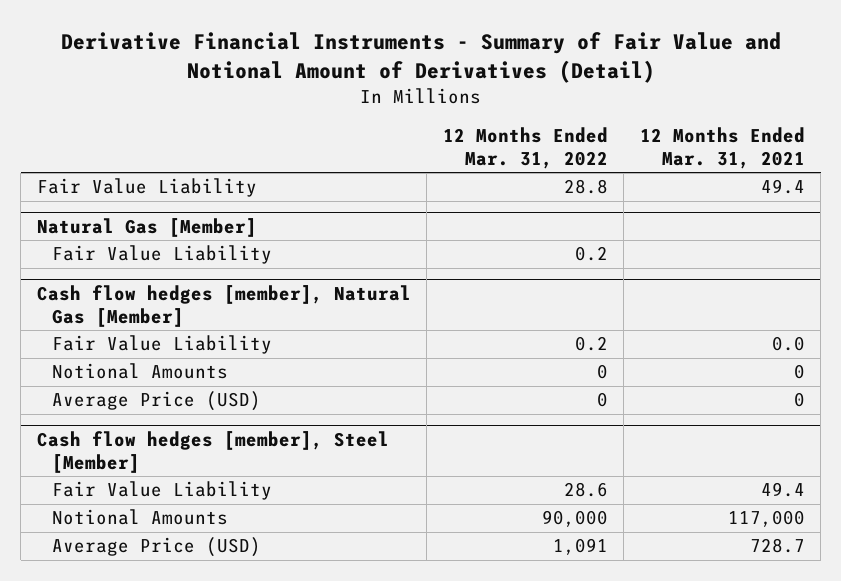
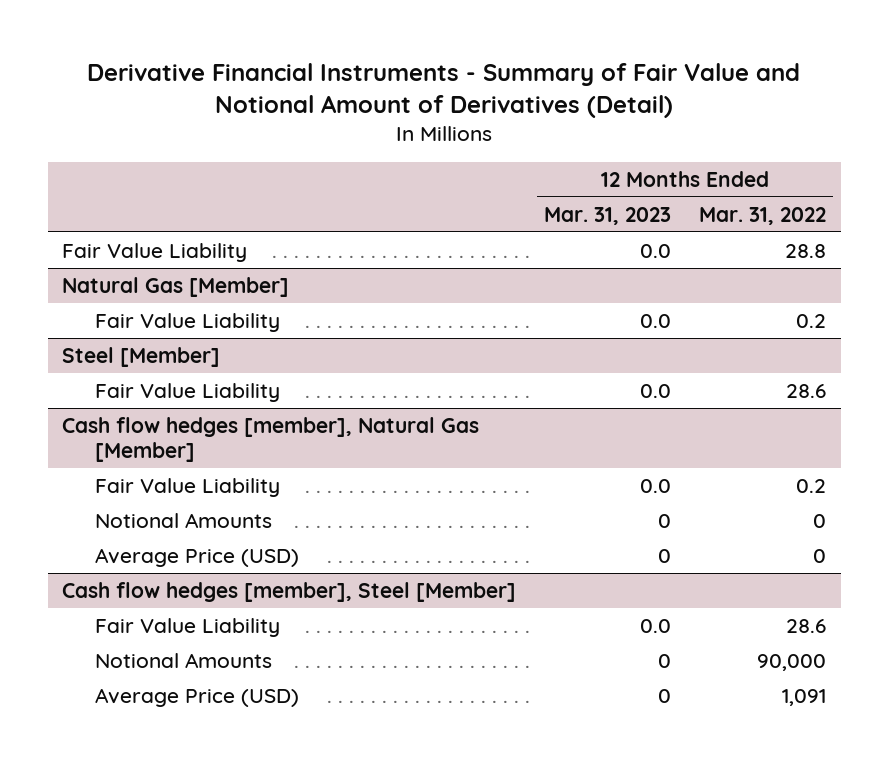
[639,126,805,169] 12 Months Ended Mar. 31, 2021 -> none
none -> [544,206,672,225] Mar. 31, 2023
none -> [62,346,221,367] Steel [Member]
none -> [94,382,280,402] Fair Value Liability

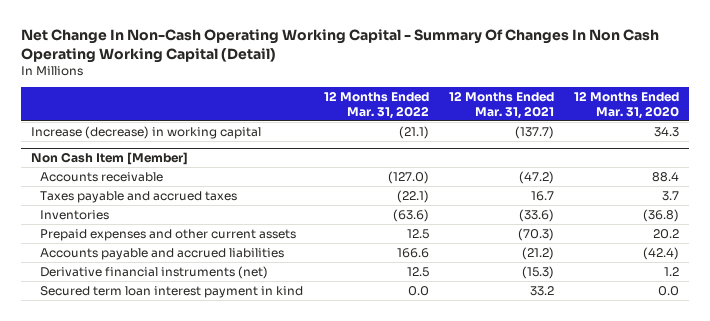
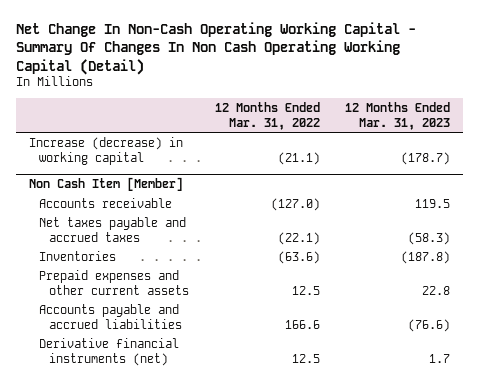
[448,91,554,119] 12 Months Ended Mar. 31, 2021 -> none
[574,91,680,119] 12 Months Ended Mar. 31, 2020 -> none
none -> [345,101,451,130] 12 Months Ended Mar. 31, 2023
[40,190,238,203] Taxes payable and accrued taxes -> [38,216,186,242] Net taxes payable and accrued taxes
[40,285,304,298] Secured term loan interest payment in kind -> none

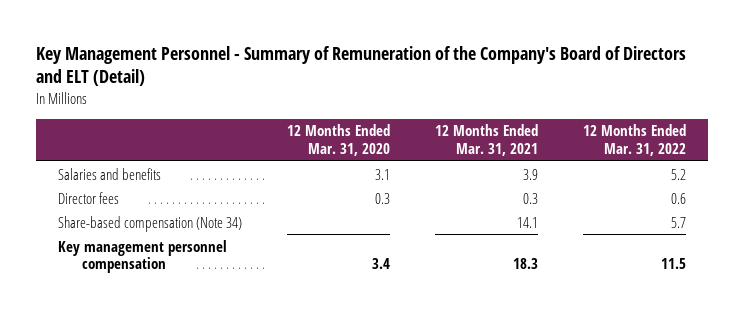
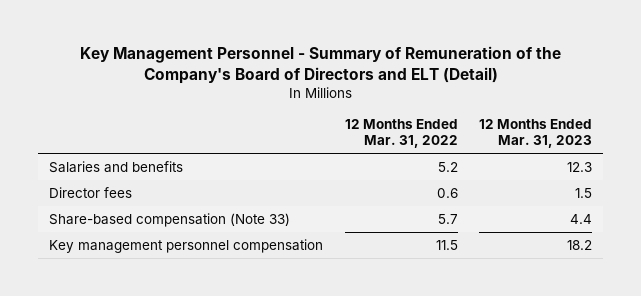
[287,124,391,157] 12 Months Ended Mar. 31, 2020 -> none
[435,124,539,157] 12 Months Ended Mar. 31, 2021 -> none
none -> [479,118,593,149] 12 Months Ended Mar. 31, 2023
[58,215,243,232] Share-based compensation (Note 34) -> [48,212,290,227] Share-based compensation (Note 33)

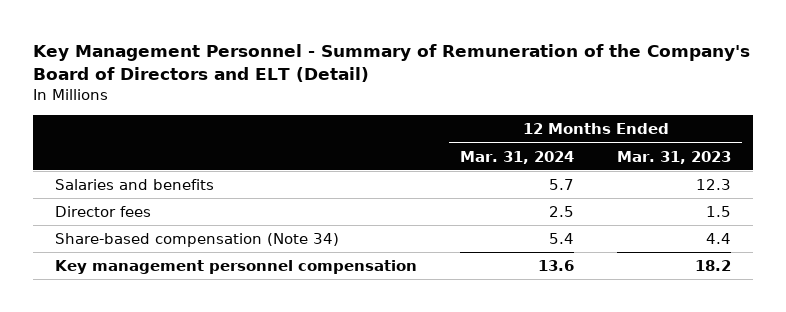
[344,118,458,149] 12 Months Ended Mar. 31, 2022 -> none
none -> [460,150,575,164] Mar. 31, 2024
[48,212,290,227] Share-based compensation (Note 33) -> [55,233,340,248] Share-based compensation (Note 34)

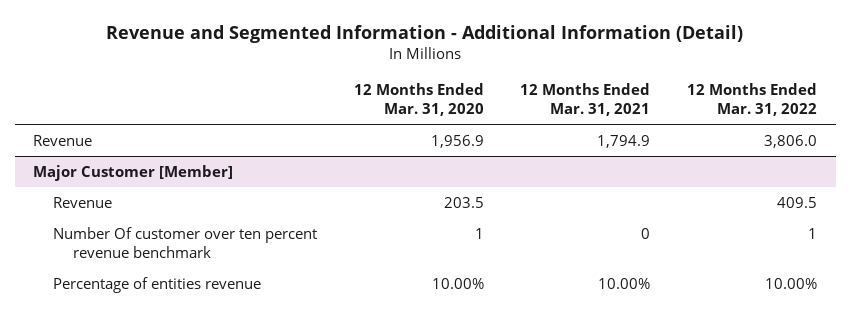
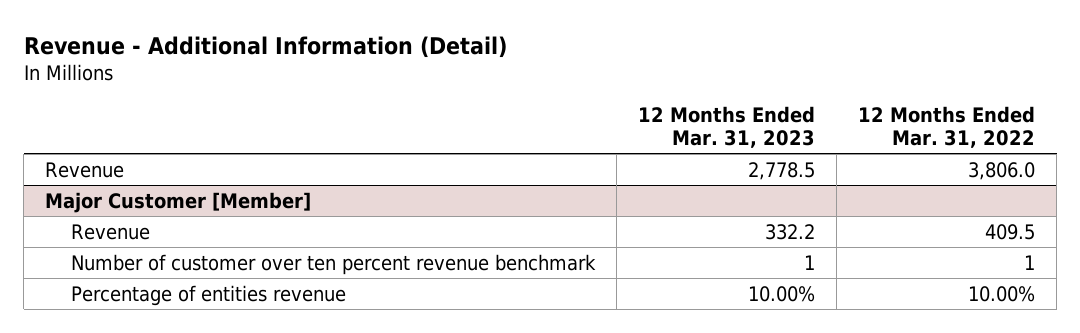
[106,24,744,43] Revenue and Segmented Information - Additional Information (Detail) -> [23,35,507,58] Revenue - Additional Information (Detail)
[353,83,484,117] 12 Months Ended Mar. 31, 2020 -> none
[520,83,651,117] 12 Months Ended Mar. 31, 2021 -> none
none -> [637,106,815,148] 12 Months Ended Mar. 31, 2023
[53,226,318,258] Number Of customer over ten percent revenue benchmark -> [70,253,596,275] Number of customer over ten percent revenue benchmark

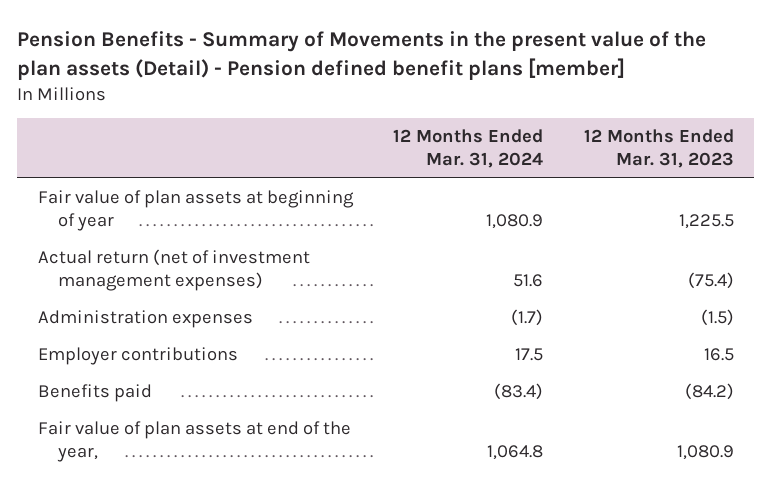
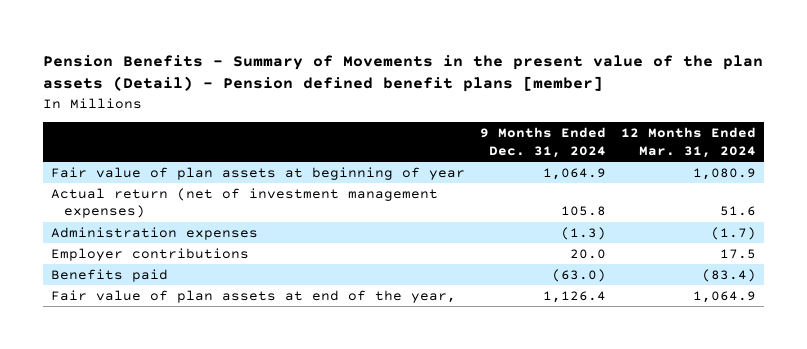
[583,129,734,168] 12 Months Ended Mar. 31, 2023 -> none
none -> [480,127,607,158] 9 Months Ended Dec. 31, 2024
[487,444,544,460] 1,064.8 -> [693,290,757,303] 1,064.9

